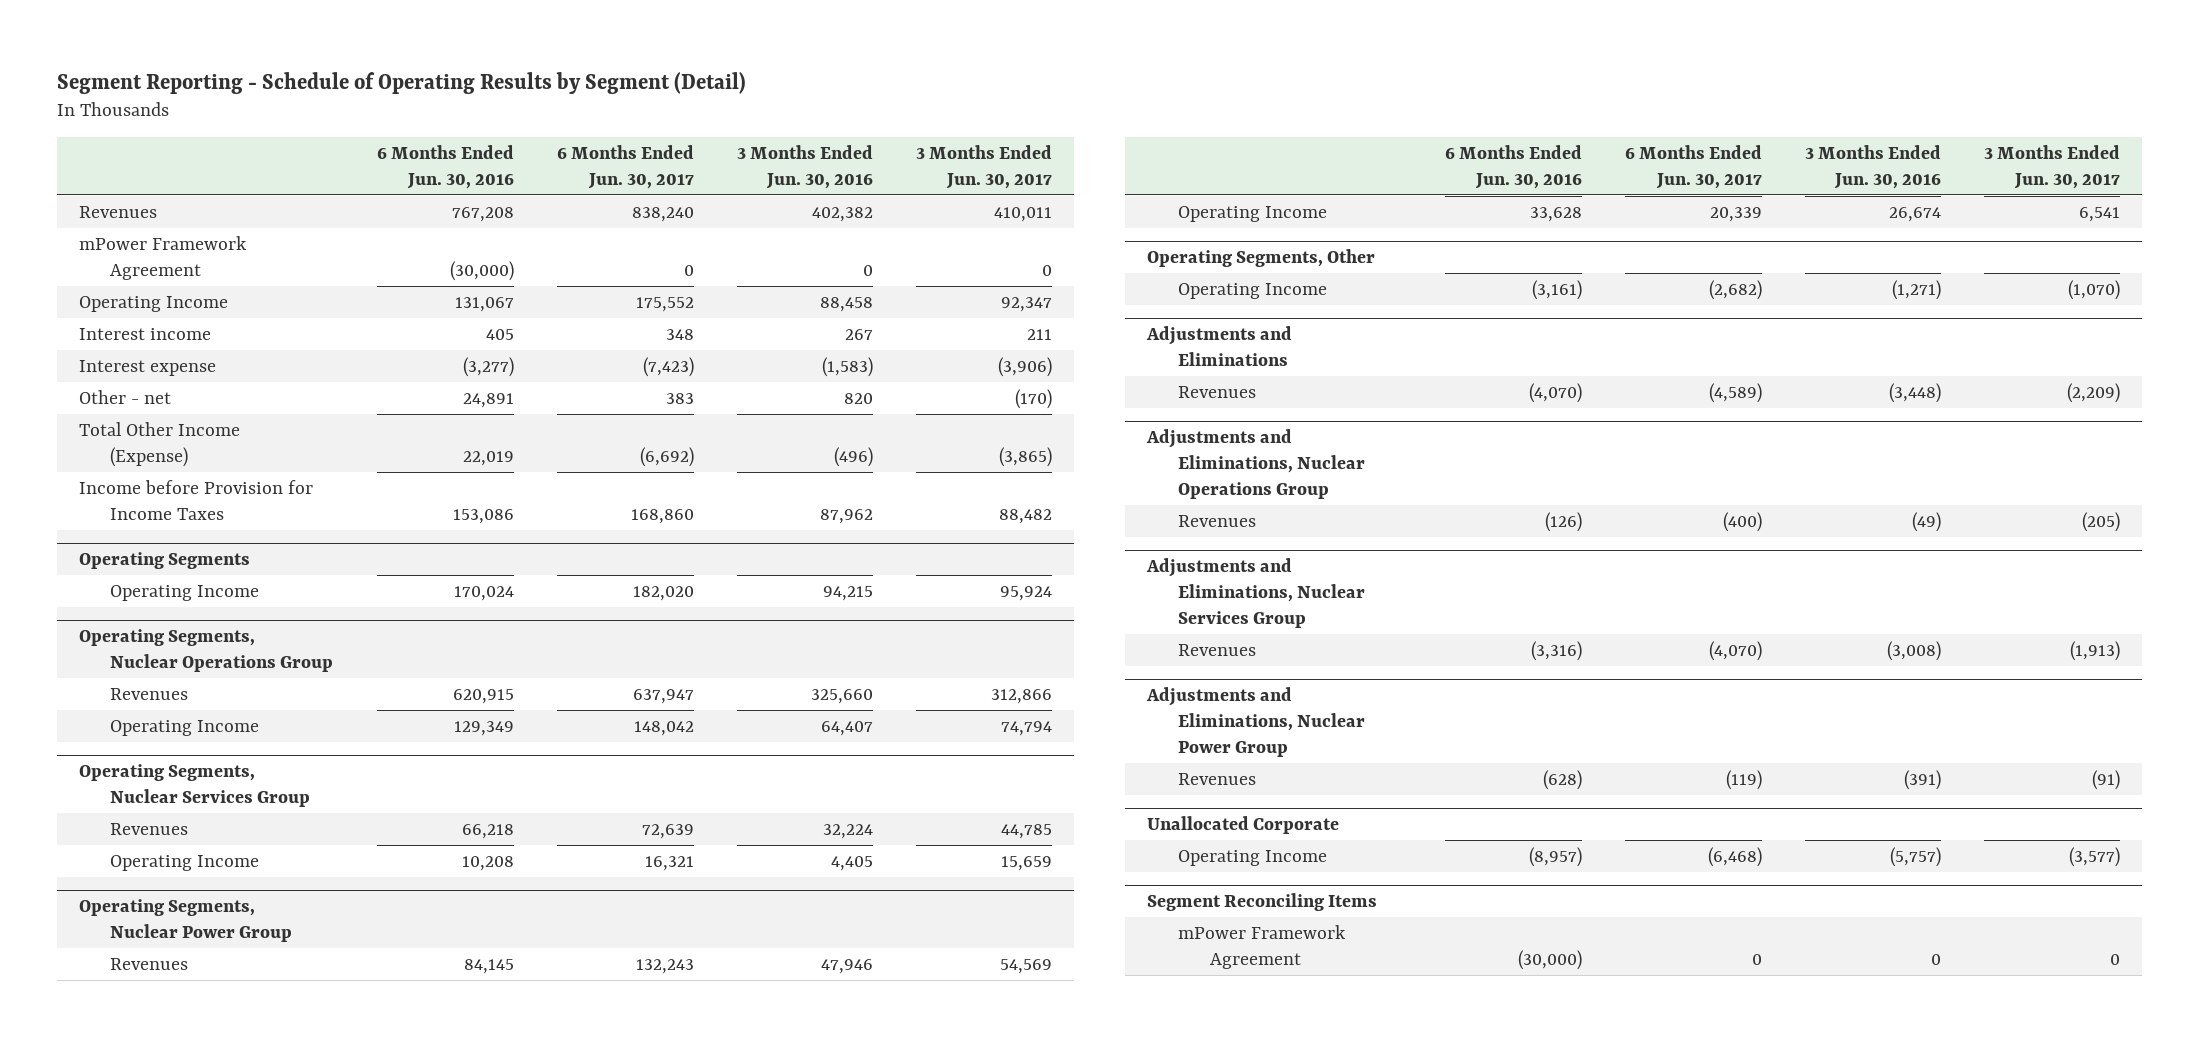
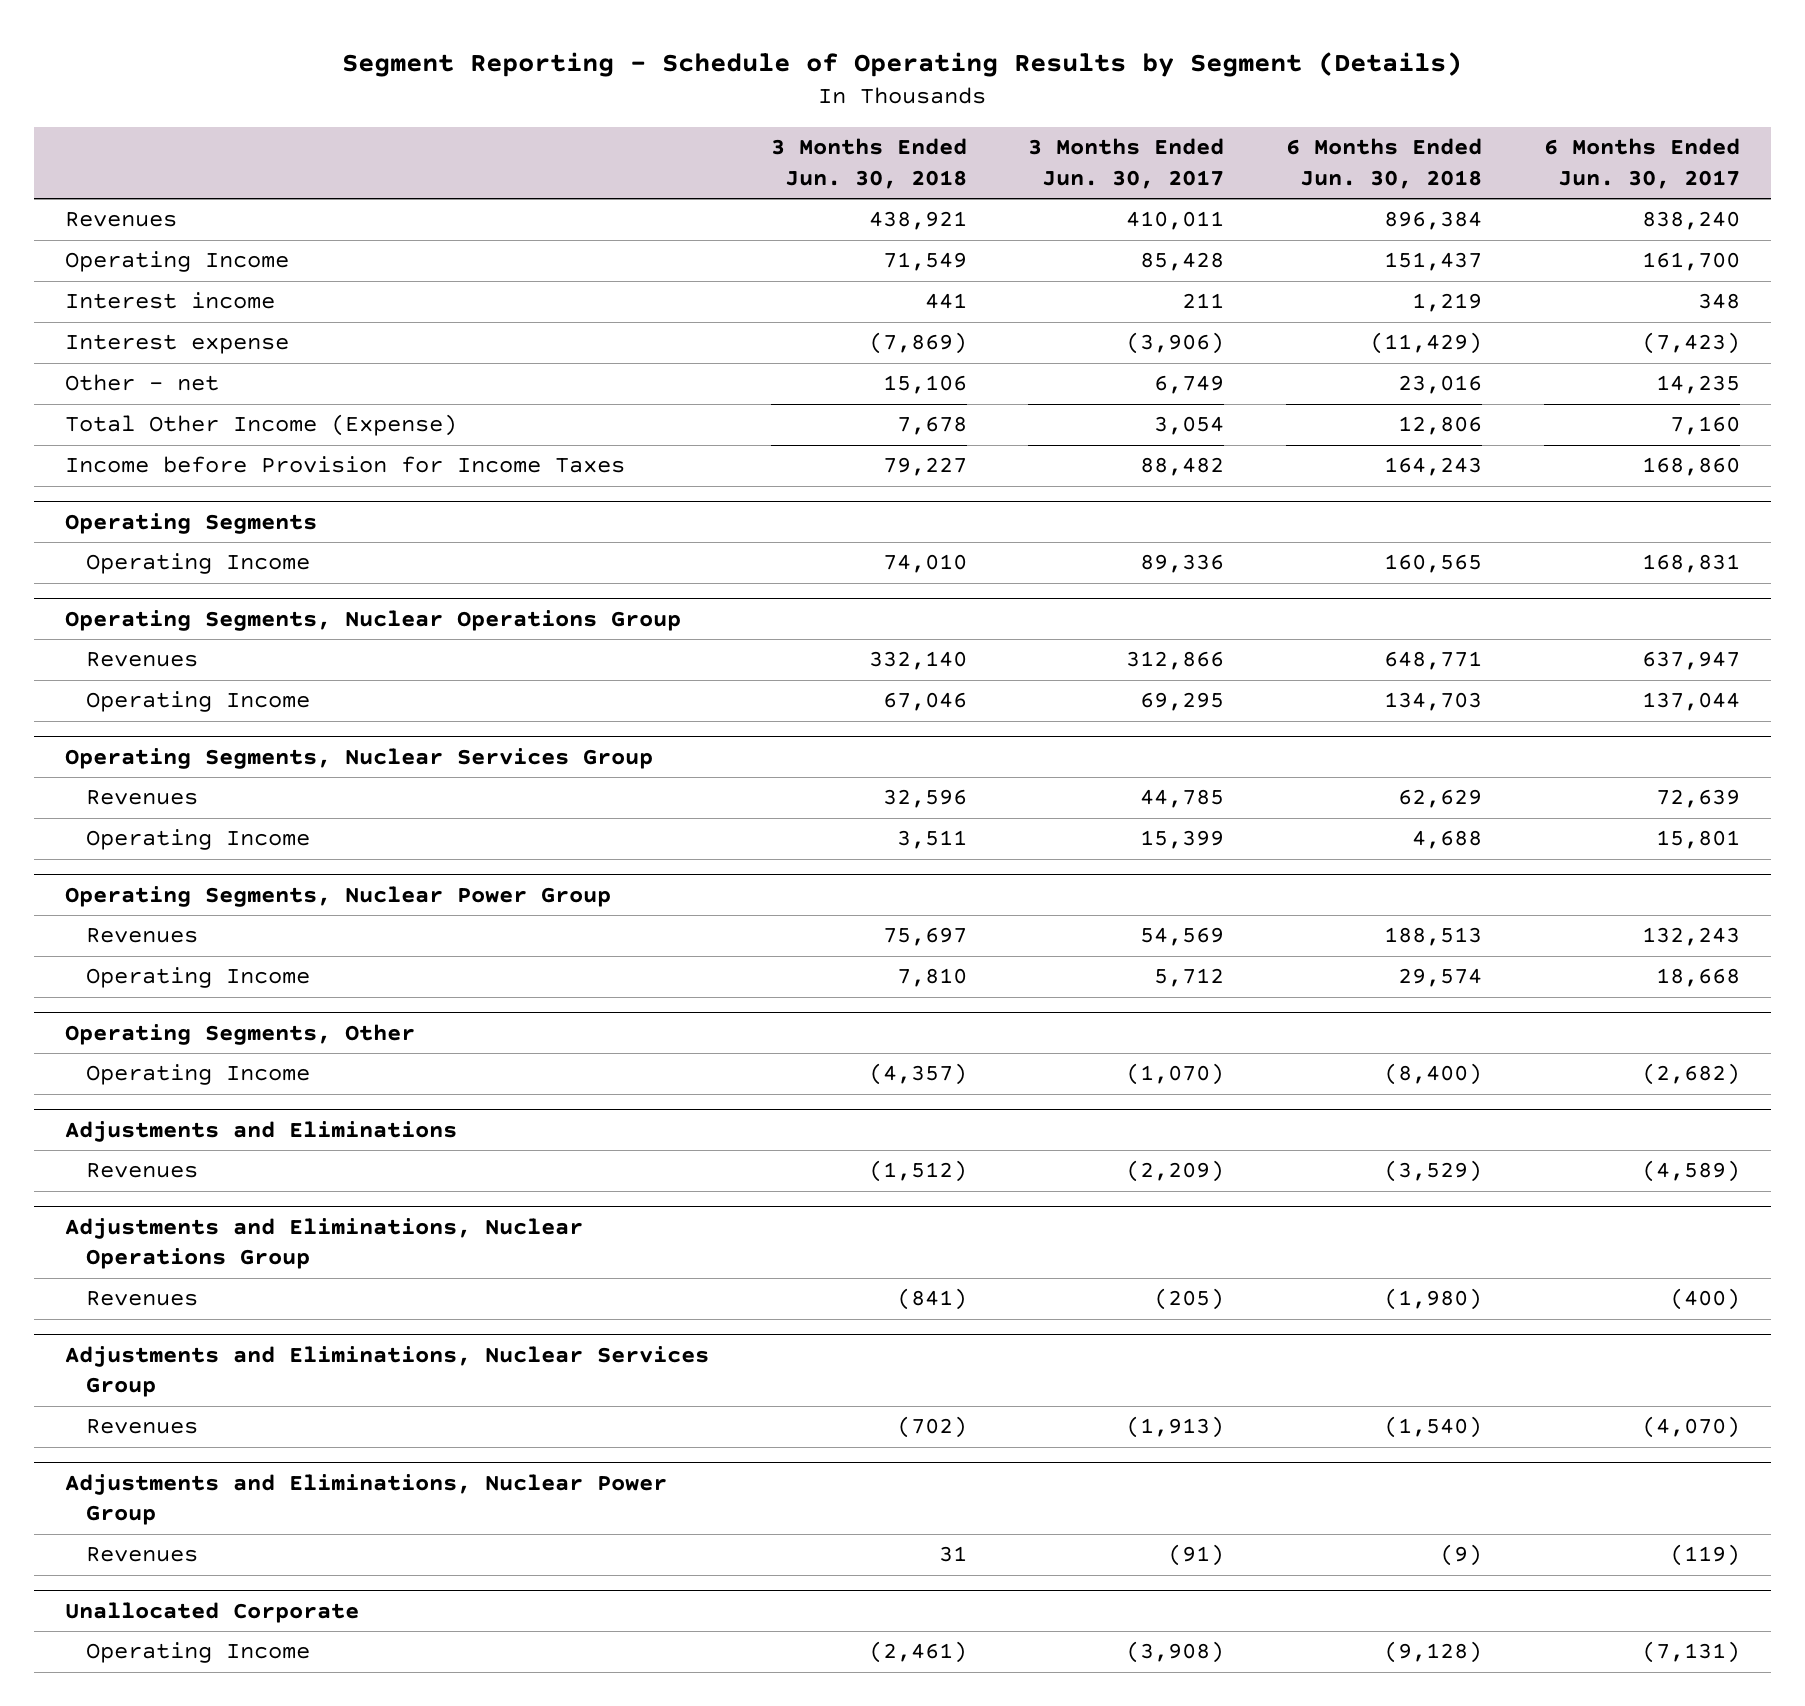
[57,71,747,94] Segment Reporting - Schedule of Operating Results by Segment (Detail) -> [342,51,1463,77] Segment Reporting - Schedule of Operating Results by Segment (Details)
[376,144,514,189] 6 Months Ended Jun. 30, 2016 -> none
[737,144,874,189] 3 Months Ended Jun. 30, 2016 -> none
none -> [770,138,967,189] 3 Months Ended Jun. 30, 2018
none -> [1286,138,1483,189] 6 Months Ended Jun. 30, 2018
[78,235,247,280] mPower Framework Agreement -> none
[635,296,694,312] 175,552 -> [1642,252,1741,272] 161,700
[1001,296,1053,312] 92,347 -> [1140,252,1225,272] 85,428
[665,392,694,404] 383 -> [1656,375,1741,395] 14,235
[1015,388,1053,409] (170) -> [1154,375,1225,395] 6,749
[639,446,694,467] (6,692) -> [1670,416,1741,436] 7,160
[999,446,1053,467] (3,865) -> [1154,416,1225,436] 3,054
[632,585,694,601] 182,020 -> [1642,554,1741,574] 168,831
[1000,585,1053,601] 95,924 -> [1140,554,1225,574] 89,336
[633,720,694,736] 148,042 -> [1642,692,1741,712] 137,044
[1001,720,1053,736] 74,794 -> [1140,692,1225,712] 69,295
[644,855,694,871] 16,321 -> [1656,830,1741,850] 15,801
[1001,855,1053,871] 15,659 -> [1140,830,1225,850] 15,399
[1709,206,1762,222] 20,339 -> [1656,968,1741,988] 18,668
[2079,206,2121,222] 6,541 -> [1154,968,1225,988] 5,712
[1146,892,1377,911] Segment Reconciling Items -> none
[1178,924,1347,969] mPower Framework Agreement -> none
[1707,846,1762,867] (6,468) -> [1642,1641,1741,1664] (7,131)
[2069,846,2121,867] (3,577) -> [1126,1641,1225,1664] (3,908)

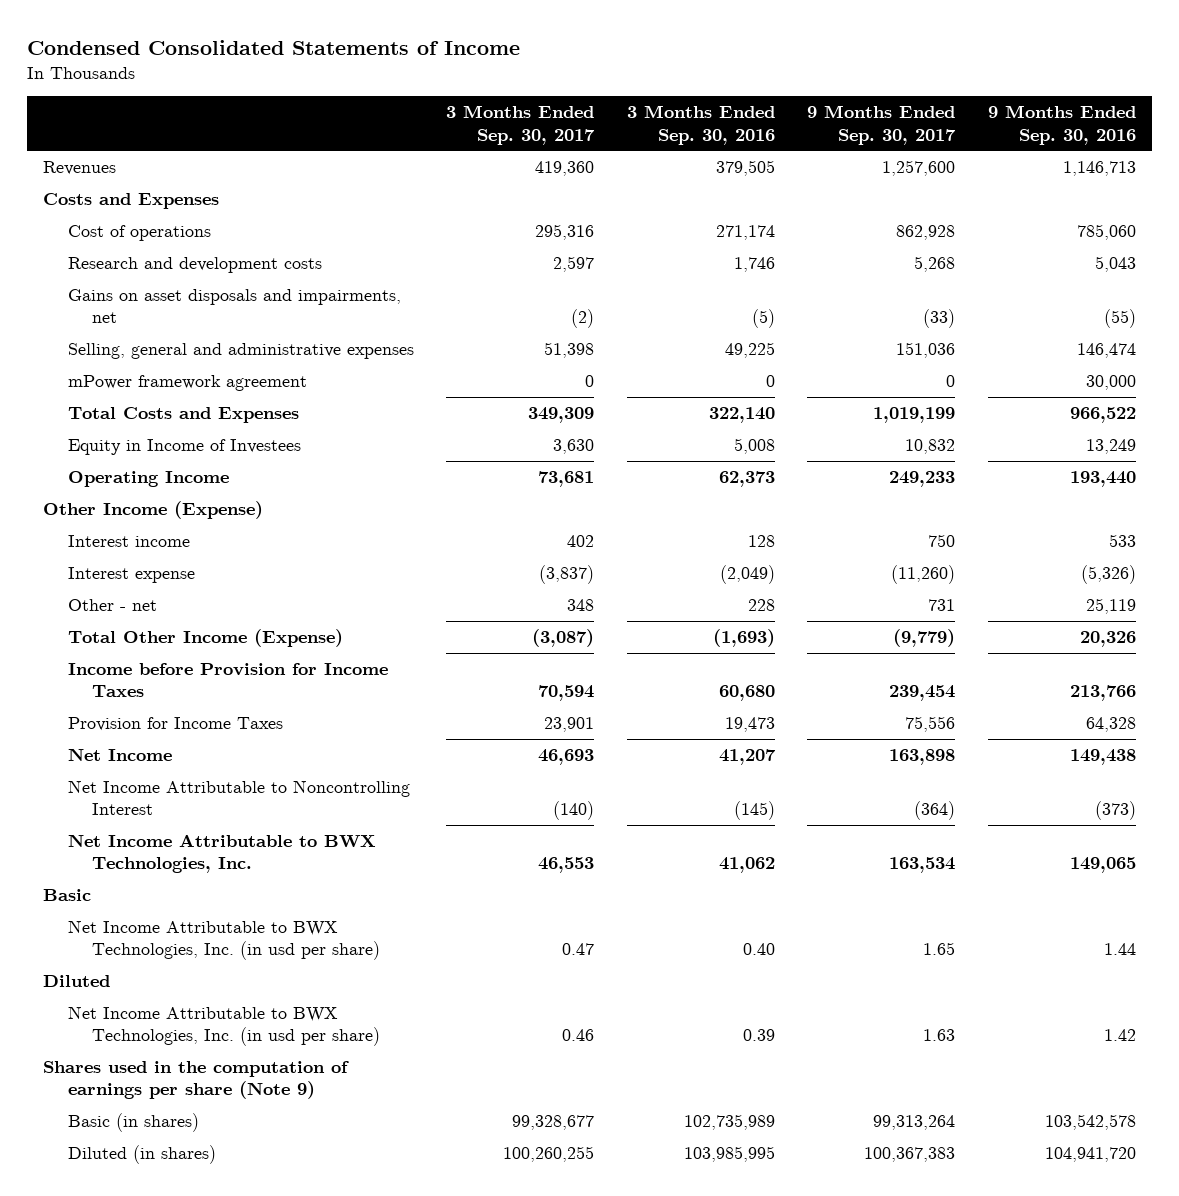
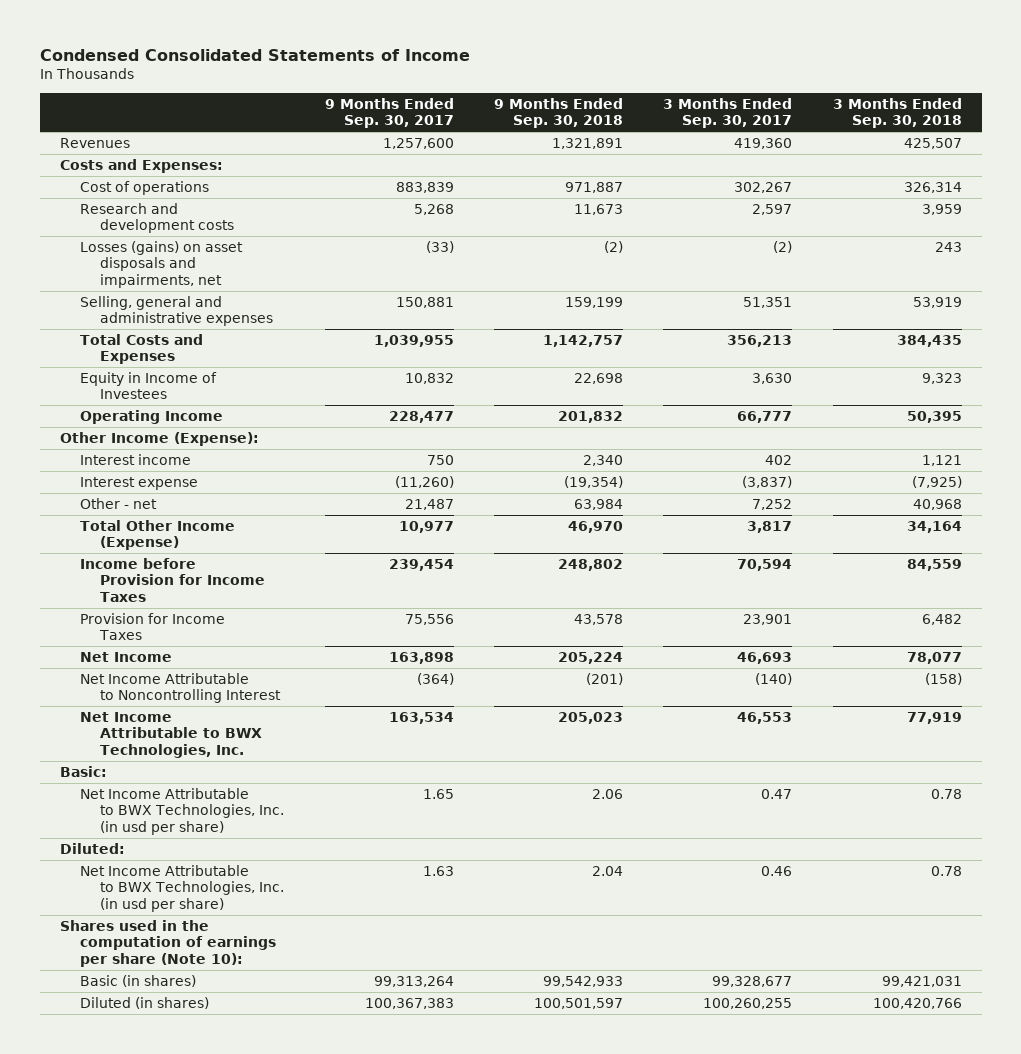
[626,105,775,145] 3 Months Ended Sep. 30, 2016 -> none
[987,105,1136,145] 9 Months Ended Sep. 30, 2016 -> none
none -> [493,97,623,129] 9 Months Ended Sep. 30, 2018
none -> [832,97,962,129] 3 Months Ended Sep. 30, 2018
[43,192,220,209] Costs and Expenses -> [59,158,223,173] Costs and Expenses:
[535,223,595,240] 295,316 -> [734,181,793,193] 302,267
[896,224,956,240] 862,928 -> [395,181,454,193] 883,839
[67,374,307,391] mPower framework agreement -> none
[67,288,401,324] Gains on asset disposals and impairments, net -> [79,240,243,288] Losses (gains) on asset disposals and impairments, net
[544,341,595,358] 51,398 -> [743,296,793,308] 51,351
[896,341,956,358] 151,036 -> [395,296,454,308] 150,881
[528,406,595,423] 349,309 -> [727,334,793,347] 356,213
[873,406,956,423] 1,019,199 -> [373,334,454,347] 1,039,955
[538,470,595,487] 73,681 -> [737,410,793,423] 66,777
[889,470,956,487] 249,233 -> [388,410,454,423] 228,477
[43,500,264,519] Other Income (Expense) -> [59,431,259,446] Other Income (Expense):
[567,598,595,611] 348 -> [752,498,793,510] 7,252
[928,598,956,611] 731 -> [404,498,454,510] 21,487
[532,628,595,647] (3,087) -> [747,520,793,533] 3,817
[893,628,956,647] (9,779) -> [398,520,454,533] 10,977
[43,888,92,901] Basic -> [59,765,107,777] Basic:
[43,974,111,987] Diluted -> [59,842,125,854] Diluted:
[43,1060,350,1100] Shares used in the computation of earnings per share (Note 9) -> [59,919,276,967] Shares used in the computation of earnings per share (Note 10):

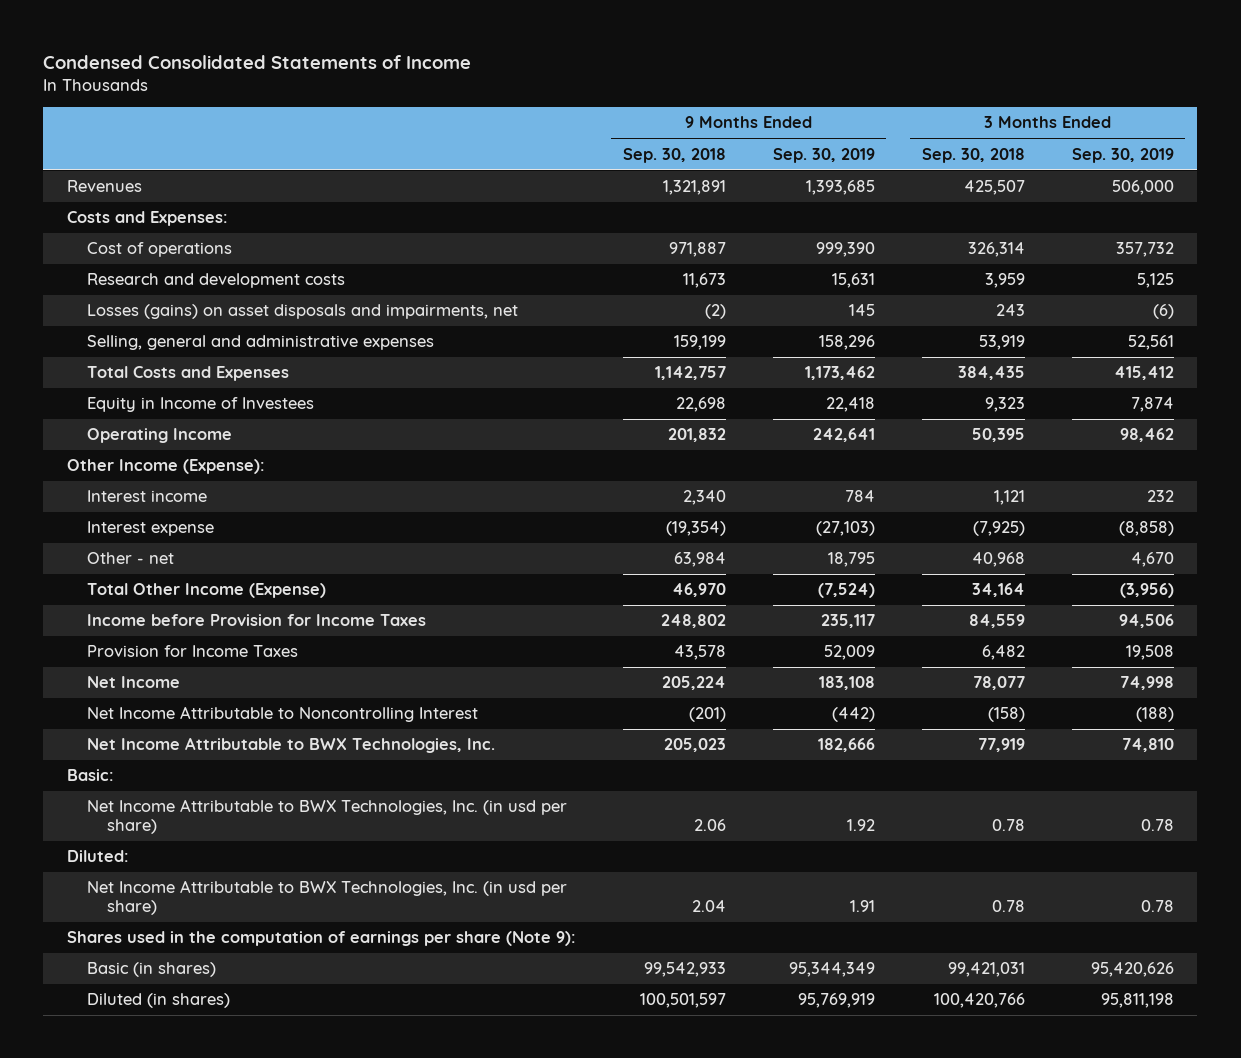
[324,97,454,129] 9 Months Ended Sep. 30, 2017 -> none
[663,97,793,129] 3 Months Ended Sep. 30, 2017 -> none
none -> [772,147,875,163] Sep. 30, 2019
none -> [1071,147,1174,163] Sep. 30, 2019
[59,919,276,967] Shares used in the computation of earnings per share (Note 10): -> [66,931,576,947] Shares used in the computation of earnings per share (Note 9):

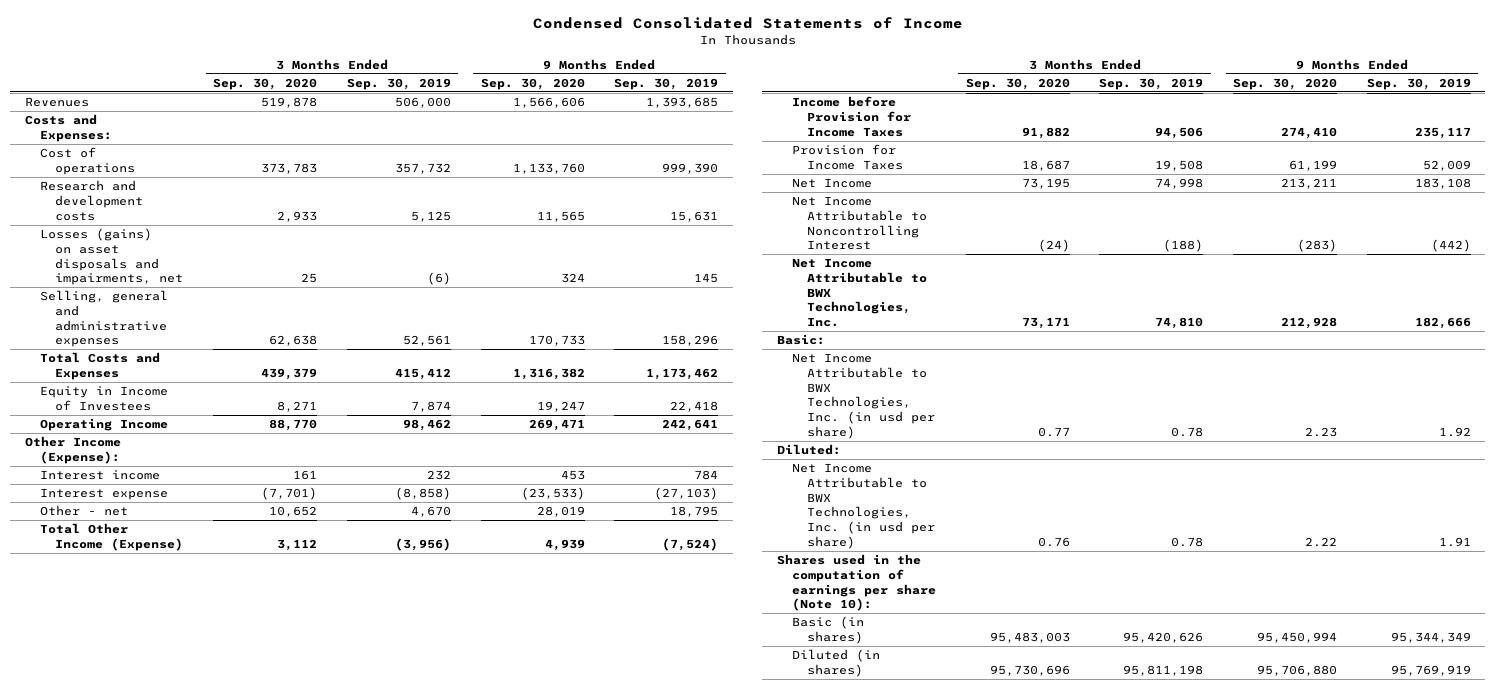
[622,147,726,163] Sep. 30, 2018 -> none
[921,147,1025,163] Sep. 30, 2018 -> none
none -> [213,77,318,90] Sep. 30, 2020
none -> [480,77,585,90] Sep. 30, 2020
[66,931,576,947] Shares used in the computation of earnings per share (Note 9): -> [777,554,937,612] Shares used in the computation of earnings per share (Note 10):

